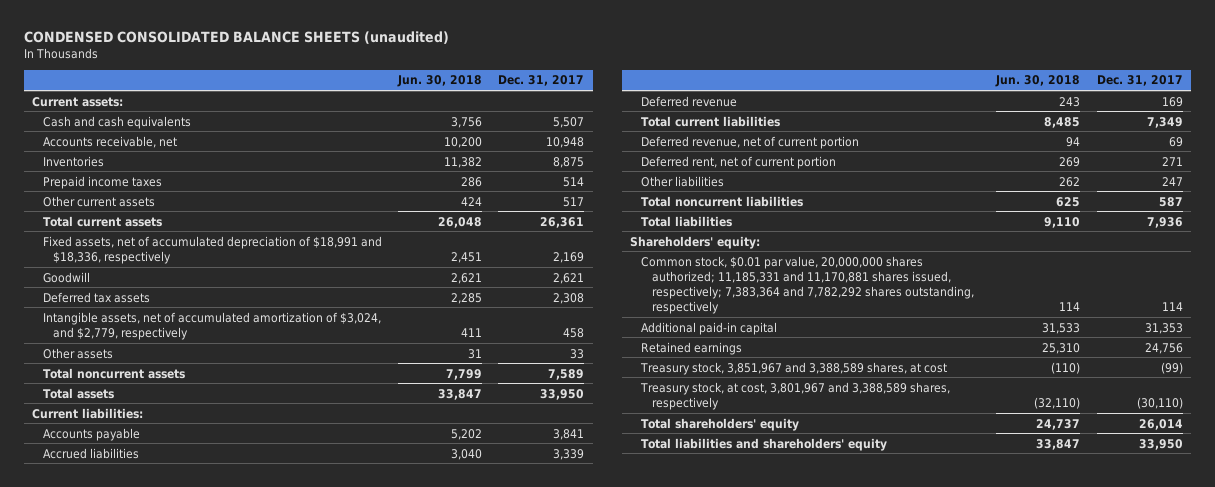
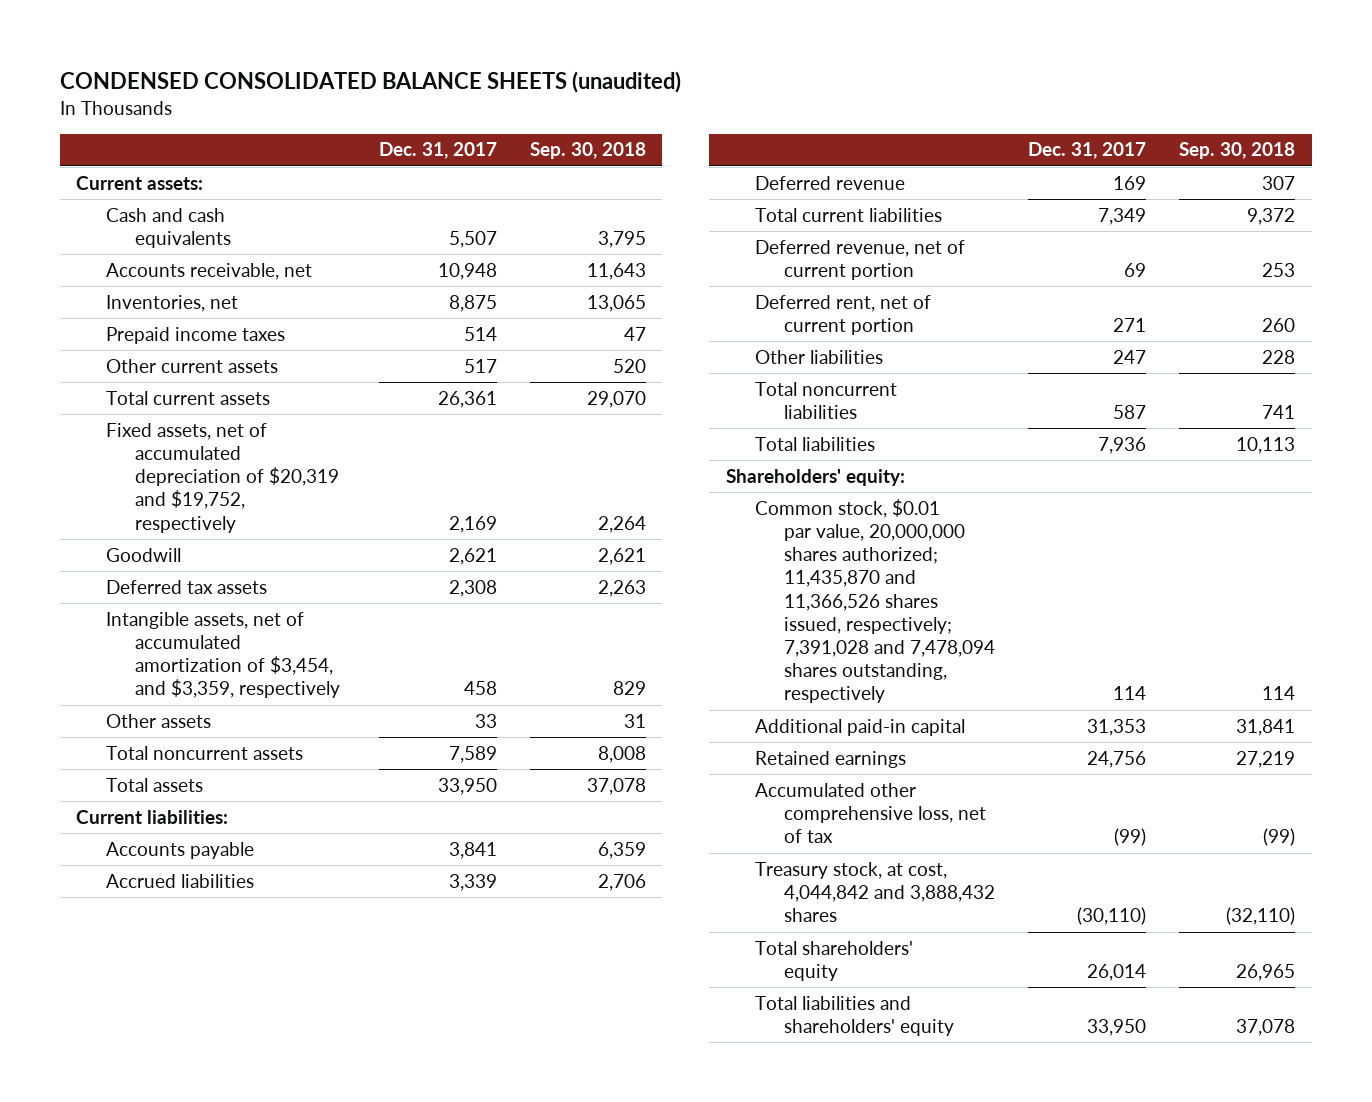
[396,75,482,88] Jun. 30, 2018 -> none
none -> [529,142,646,160] Sep. 30, 2018
[42,155,104,167] Inventories -> [105,294,238,312] Inventories, net
[42,235,382,264] Fixed assets, net of accumulated depreciation of $18,991 and $18,336, respectively -> [105,422,339,533] Fixed assets, net of accumulated depreciation of $20,319 and $19,752, respectively
[42,311,381,340] Intangible assets, net of accumulated amortization of $3,024, and $2,779, respectively -> [105,611,340,699] Intangible assets, net of accumulated amortization of $3,454, and $3,359, respectively
[640,255,974,315] Common stock, $0.01 par value, 20,000,000 shares authorized; 11,185,331 and 11,170,881 shares issued, respectively; 7,383,364 and 7,782,292 shares outstanding, respectively -> [755,498,996,704] Common stock, $0.01 par value, 20,000,000 shares authorized; 11,435,870 and 11,366,526 shares issued, respectively; 7,391,028 and 7,478,094 shares outstanding, respectively
[639,361,947,375] Treasury stock, 3,851,967 and 3,388,589 shares, at cost -> [755,782,987,844] Accumulated other comprehensive loss, net of tax
[639,381,950,410] Treasury stock, at cost, 3,801,967 and 3,388,589 shares, respectively -> [755,861,996,923] Treasury stock, at cost, 4,044,842 and 3,888,432 shares

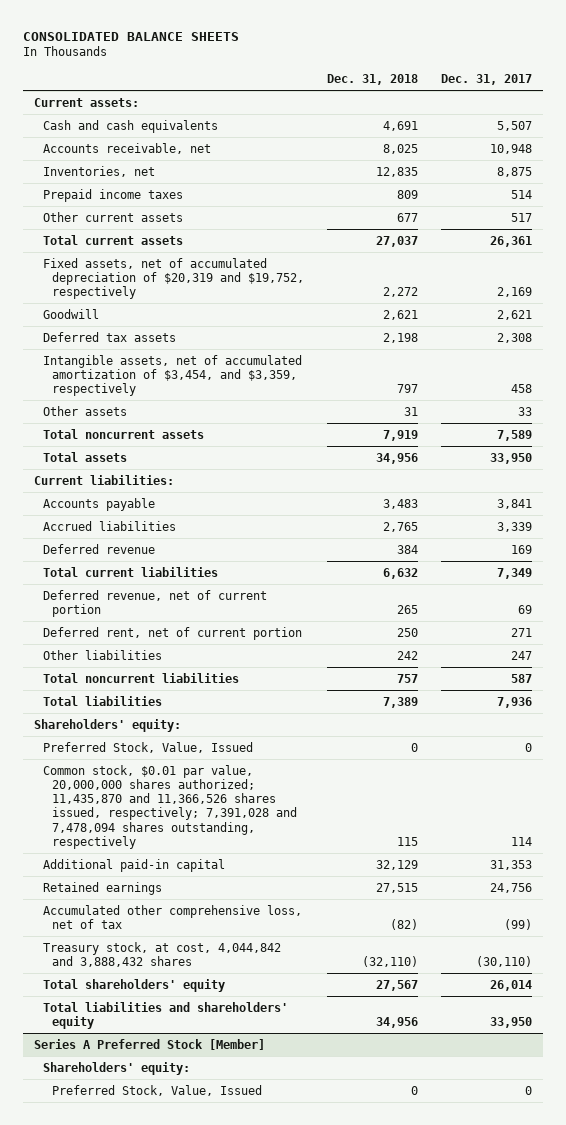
[59,71,681,94] CONDENSED CONSOLIDATED BALANCE SHEETS (unaudited) -> [22,31,239,41] CONSOLIDATED BALANCE SHEETS
[529,142,646,160] Sep. 30, 2018 -> none
none -> [326,74,418,86] Dec. 31, 2018
none -> [43,741,254,753] Preferred Stock, Value, Issued
none -> [34,1038,266,1050] Series A Preferred Stock [Member]
none -> [43,1061,191,1075] Shareholders' equity:
none -> [51,1084,262,1096] Preferred Stock, Value, Issued

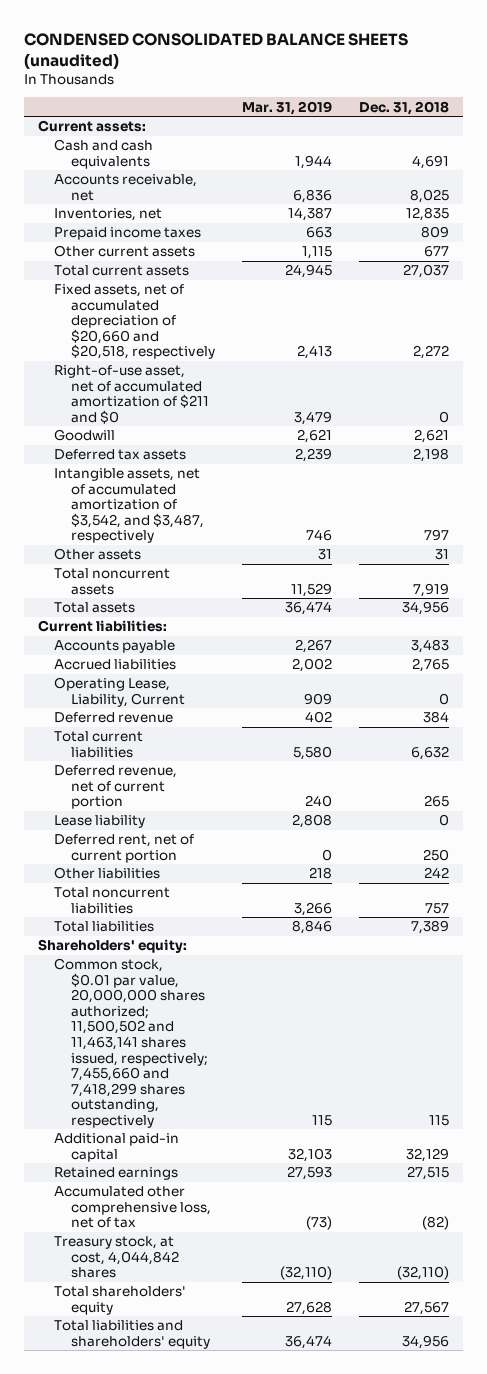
[22,31,239,41] CONSOLIDATED BALANCE SHEETS -> [24,32,409,69] CONDENSED CONSOLIDATED BALANCE SHEETS (unaudited)
[440,74,532,86] Dec. 31, 2017 -> none
none -> [242,100,333,115] Mar. 31, 2019
[43,257,304,300] Fixed assets, net of accumulated depreciation of $20,319 and $19,752, respectively -> [54,284,216,360] Fixed assets, net of accumulated depreciation of $20,660 and $20,518, respectively
none -> [54,365,210,424] Right-of-use asset, net of accumulated amortization of $211 and $0
[43,354,303,397] Intangible assets, net of accumulated amortization of $3,454, and $3,359, respectively -> [54,468,205,544] Intangible assets, net of accumulated amortization of $3,542, and $3,487, respectively
none -> [54,677,186,707] Operating Lease, Liability, Current
none -> [54,815,146,829] Lease liability
[43,741,254,753] Preferred Stock, Value, Issued -> none
[43,764,297,849] Common stock, $0.01 par value, 20,000,000 shares authorized; 11,435,870 and 11,366,526 shares issued, respectively; 7,391,028 and 7,478,094 shares outstanding, respectively -> [54,958,209,1128] Common stock, $0.01 par value, 20,000,000 shares authorized; 11,500,502 and 11,463,141 shares issued, respectively; 7,455,660 and 7,418,299 shares outstanding, respectively
[43,941,282,967] Treasury stock, at cost, 4,044,842 and 3,888,432 shares -> [54,1236,180,1279] Treasury stock, at cost, 4,044,842 shares
[34,1038,266,1050] Series A Preferred Stock [Member] -> none
[43,1061,191,1075] Shareholders' equity: -> none
[51,1084,262,1096] Preferred Stock, Value, Issued -> none

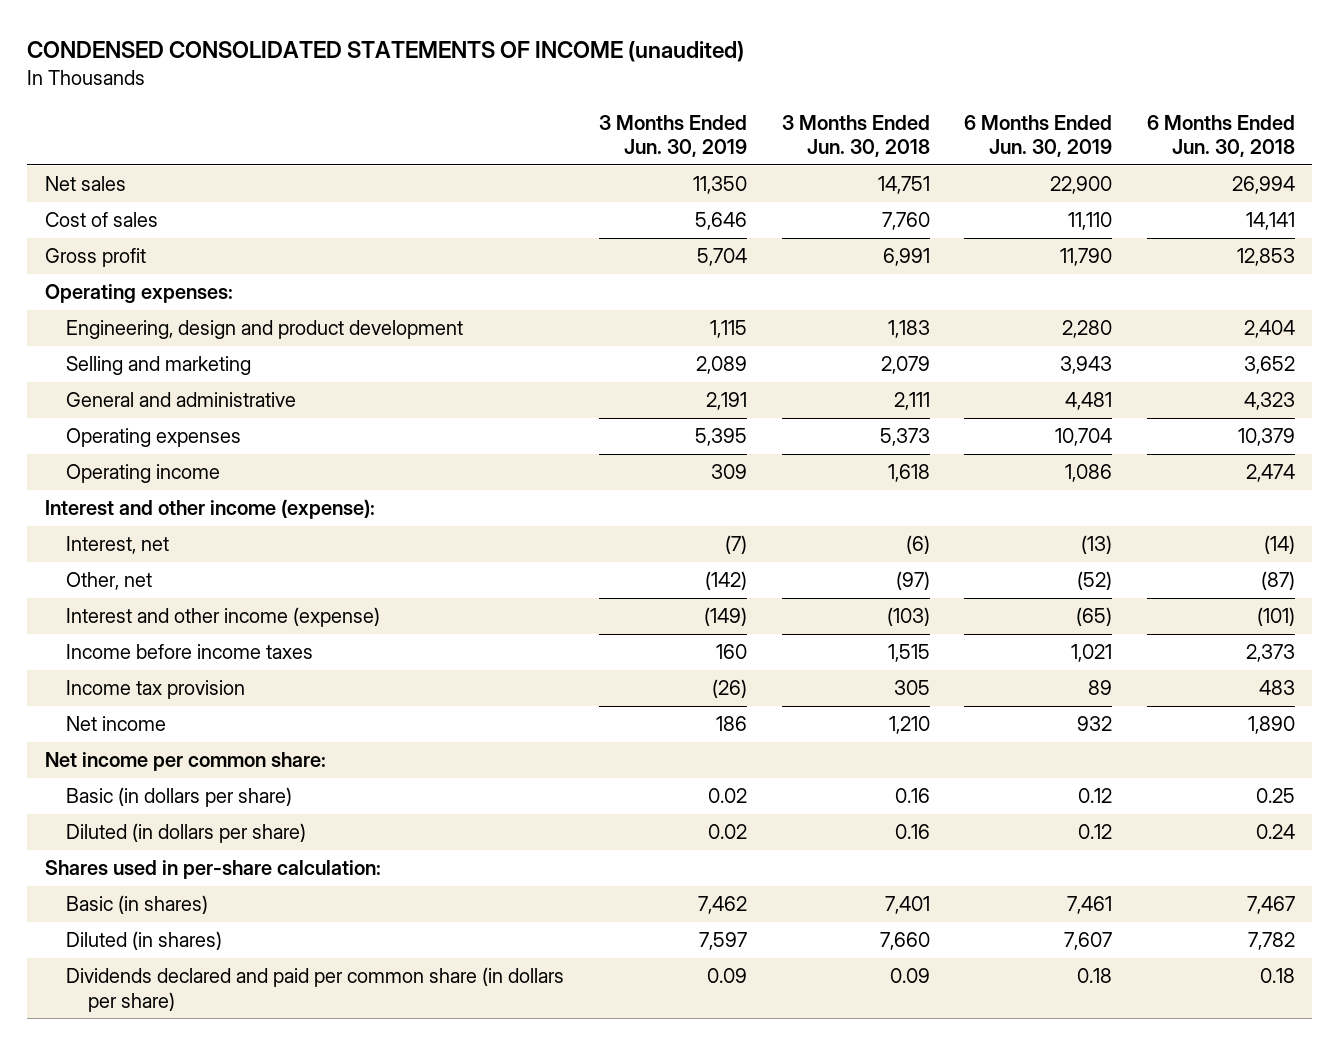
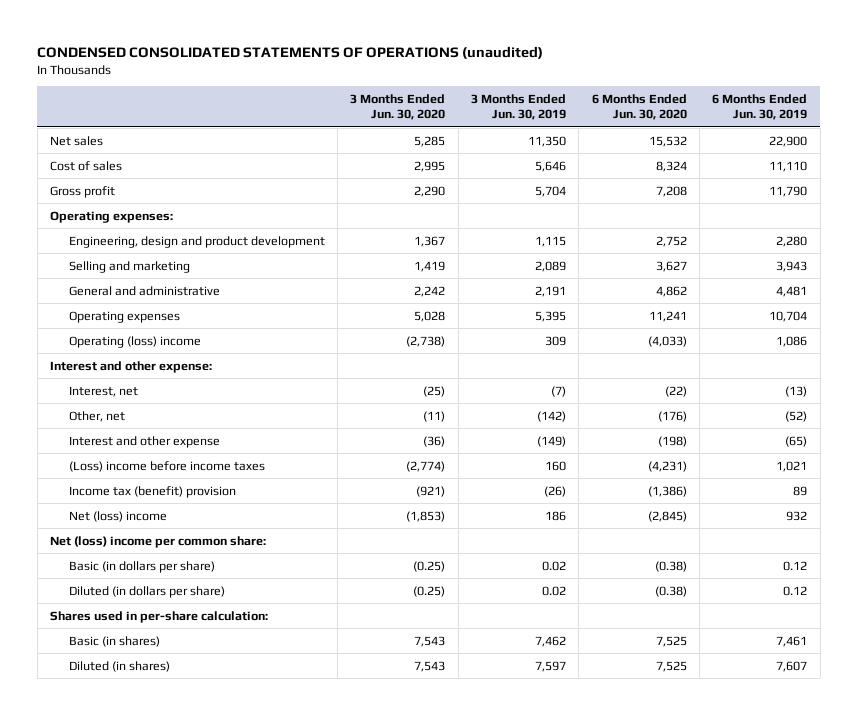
[27,40,745,62] CONDENSED CONSOLIDATED STATEMENTS OF INCOME (unaudited) -> [37,45,544,59] CONDENSED CONSOLIDATED STATEMENTS OF OPERATIONS (unaudited)
[781,114,930,157] 3 Months Ended Jun. 30, 2018 -> none
[1147,114,1296,157] 6 Months Ended Jun. 30, 2018 -> none
none -> [350,94,446,121] 3 Months Ended Jun. 30, 2020
none -> [591,94,687,121] 6 Months Ended Jun. 30, 2020
[66,464,221,484] Operating income -> [68,335,201,348] Operating (loss) income
[44,499,375,520] Interest and other income (expense): -> [50,360,213,373] Interest and other expense:
[66,607,381,628] Interest and other income (expense) -> [68,435,220,448] Interest and other expense
[66,644,314,660] Income before income taxes -> [68,460,265,472] (Loss) income before income taxes
[66,680,246,700] Income tax provision -> [68,485,236,498] Income tax (benefit) provision
[66,716,167,732] Net income -> [68,510,167,522] Net (loss) income
[44,752,326,772] Net income per common share: -> [50,535,267,548] Net (loss) income per common share:
[66,967,565,1012] Dividends declared and paid per common share (in dollars per share) -> none

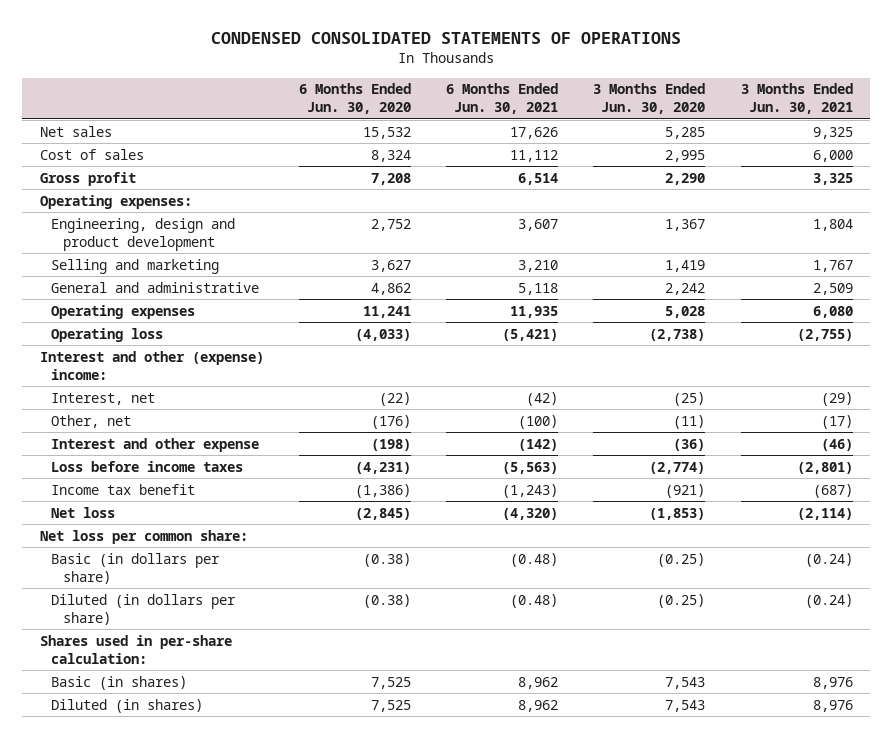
[37,45,544,59] CONDENSED CONSOLIDATED STATEMENTS OF OPERATIONS (unaudited) -> [211,32,682,45] CONDENSED CONSOLIDATED STATEMENTS OF OPERATIONS
[470,94,566,121] 3 Months Ended Jun. 30, 2019 -> none
[712,94,808,121] 6 Months Ended Jun. 30, 2019 -> none
none -> [446,83,559,115] 6 Months Ended Jun. 30, 2021
none -> [740,83,853,115] 3 Months Ended Jun. 30, 2021
[68,335,201,348] Operating (loss) income -> [51,327,164,342] Operating loss
[50,360,213,373] Interest and other expense: -> [39,350,264,380] Interest and other (expense) income:
[68,460,265,472] (Loss) income before income taxes -> [51,460,244,472] Loss before income taxes
[68,485,236,498] Income tax (benefit) provision -> [51,483,196,495] Income tax benefit
[68,510,167,522] Net (loss) income -> [51,506,116,518] Net loss
[50,535,267,548] Net (loss) income per common share: -> [39,529,248,544] Net loss per common share:

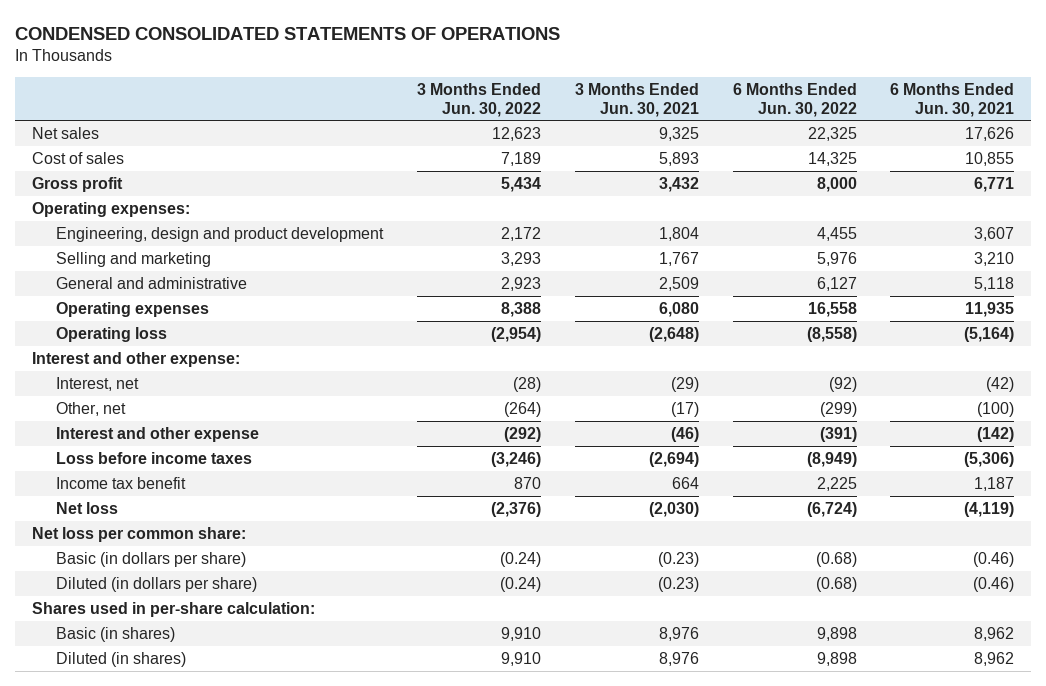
[298,83,411,115] 6 Months Ended Jun. 30, 2020 -> none
[593,83,706,115] 3 Months Ended Jun. 30, 2020 -> none
none -> [417,82,542,117] 3 Months Ended Jun. 30, 2022
none -> [732,82,857,117] 6 Months Ended Jun. 30, 2022
[510,149,559,162] 11,112 -> [965,151,1015,166] 10,855
[812,149,853,162] 6,000 -> [658,151,699,166] 5,893
[518,172,559,185] 6,514 -> [974,176,1015,192] 6,771
[812,172,853,185] 3,325 -> [658,176,699,192] 3,432
[502,328,559,341] (5,421) -> [964,326,1015,342] (5,164)
[796,328,853,341] (2,755) -> [648,326,699,342] (2,648)
[39,350,264,380] Interest and other (expense) income: -> [31,351,240,367] Interest and other expense:
[502,461,559,474] (5,563) -> [964,451,1015,467] (5,306)
[796,461,853,474] (2,801) -> [648,451,699,467] (2,694)
[502,483,559,498] (1,243) -> [974,476,1015,491] 1,187
[812,483,853,498] (687) -> [671,476,699,489] 664
[502,507,559,520] (4,320) -> [964,501,1015,517] (4,119)
[796,507,853,520] (2,114) -> [648,501,699,517] (2,030)
[510,552,559,567] (0.48) -> [973,551,1015,567] (0.46)
[804,552,853,567] (0.24) -> [657,551,699,567] (0.23)
[510,593,559,608] (0.48) -> [973,576,1015,592] (0.46)
[804,593,853,608] (0.24) -> [657,576,699,592] (0.23)

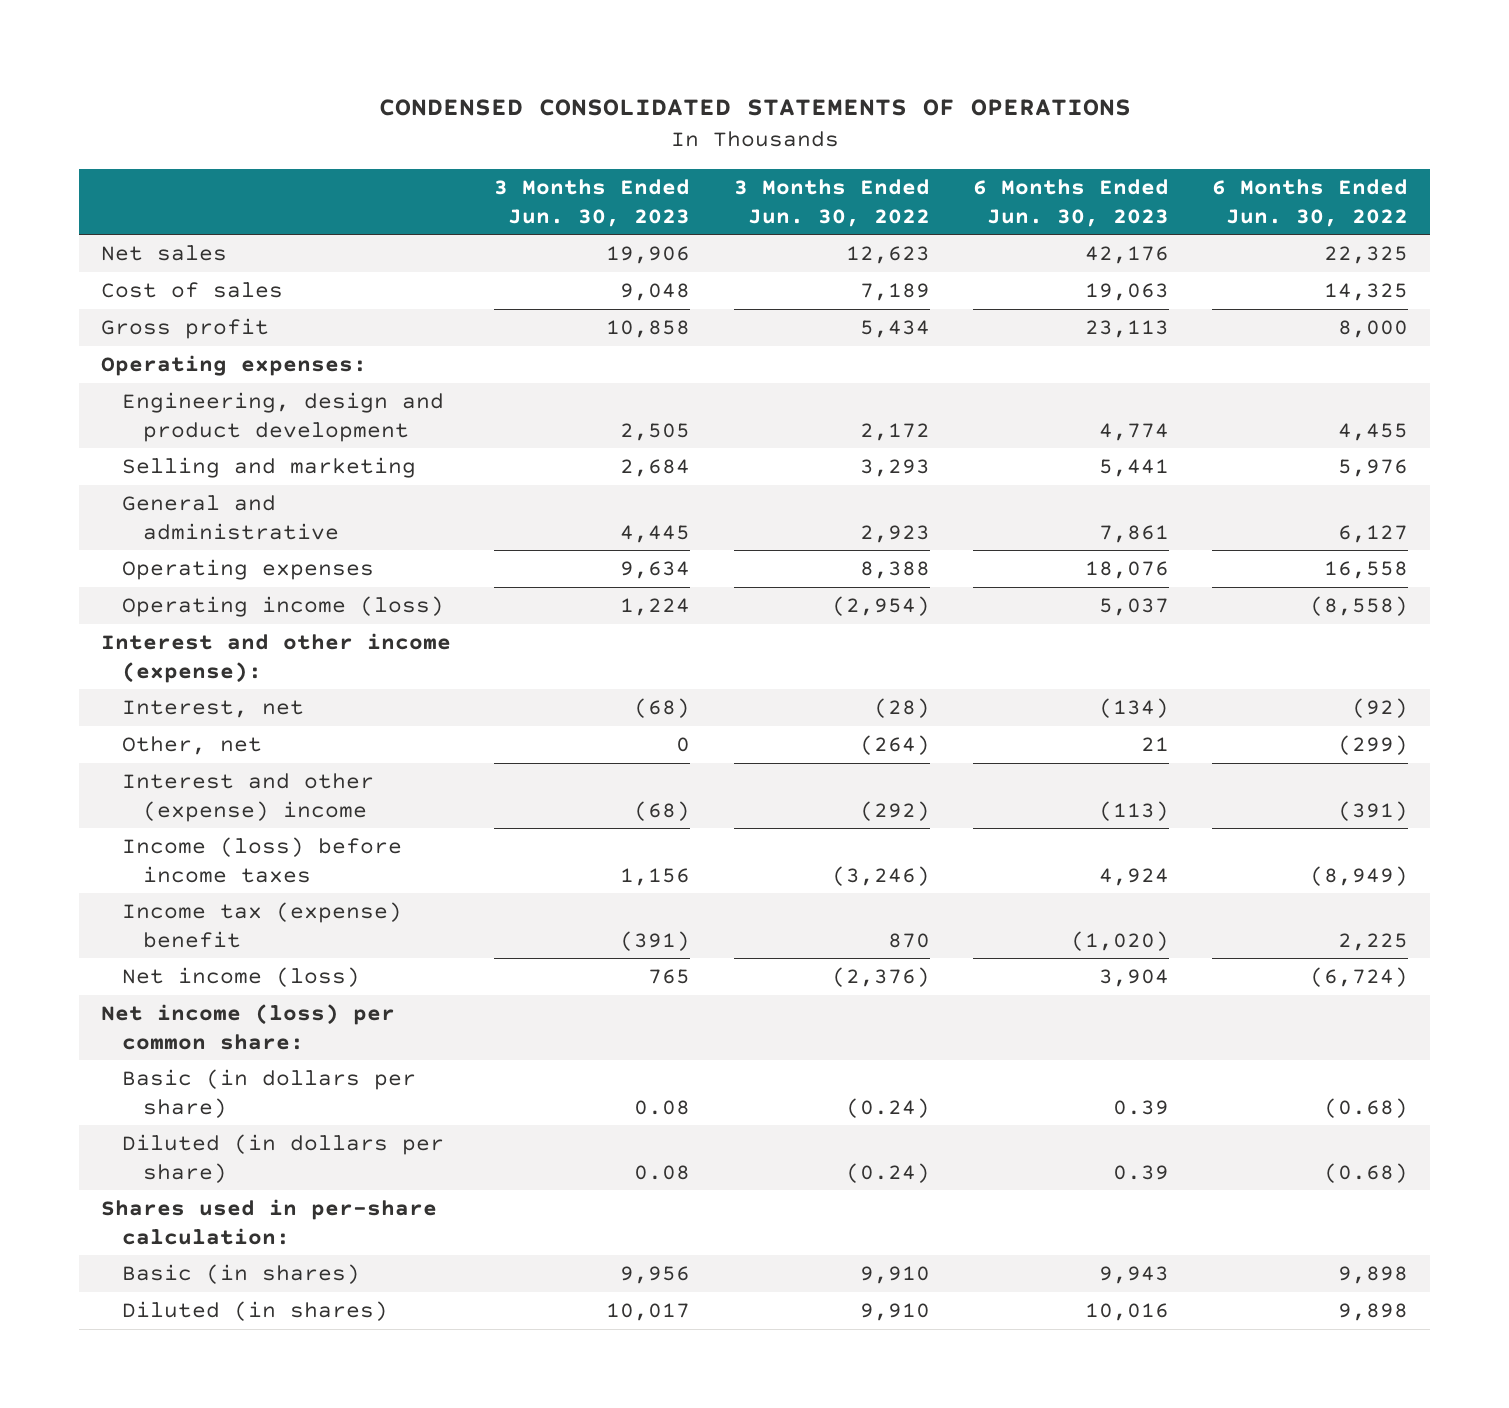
[574,82,699,117] 3 Months Ended Jun. 30, 2021 -> none
[890,82,1015,117] 6 Months Ended Jun. 30, 2021 -> none
none -> [494,178,691,227] 3 Months Ended Jun. 30, 2023
none -> [972,178,1169,227] 6 Months Ended Jun. 30, 2023
[56,326,168,342] Operating loss -> [121,596,444,618] Operating income (loss)
[31,351,240,367] Interest and other expense: -> [101,633,452,683] Interest and other income (expense):
[56,426,260,442] Interest and other expense -> [121,773,374,822] Interest and other (expense) income
[56,451,253,464] Loss before income taxes -> [121,837,402,883] Income (loss) before income taxes
[56,476,187,489] Income tax benefit -> [121,902,402,948] Income tax (expense) benefit
[56,501,119,514] Net loss -> [121,967,360,988] Net income (loss)
[31,526,246,542] Net loss per common share: -> [101,1004,396,1050] Net income (loss) per common share:

